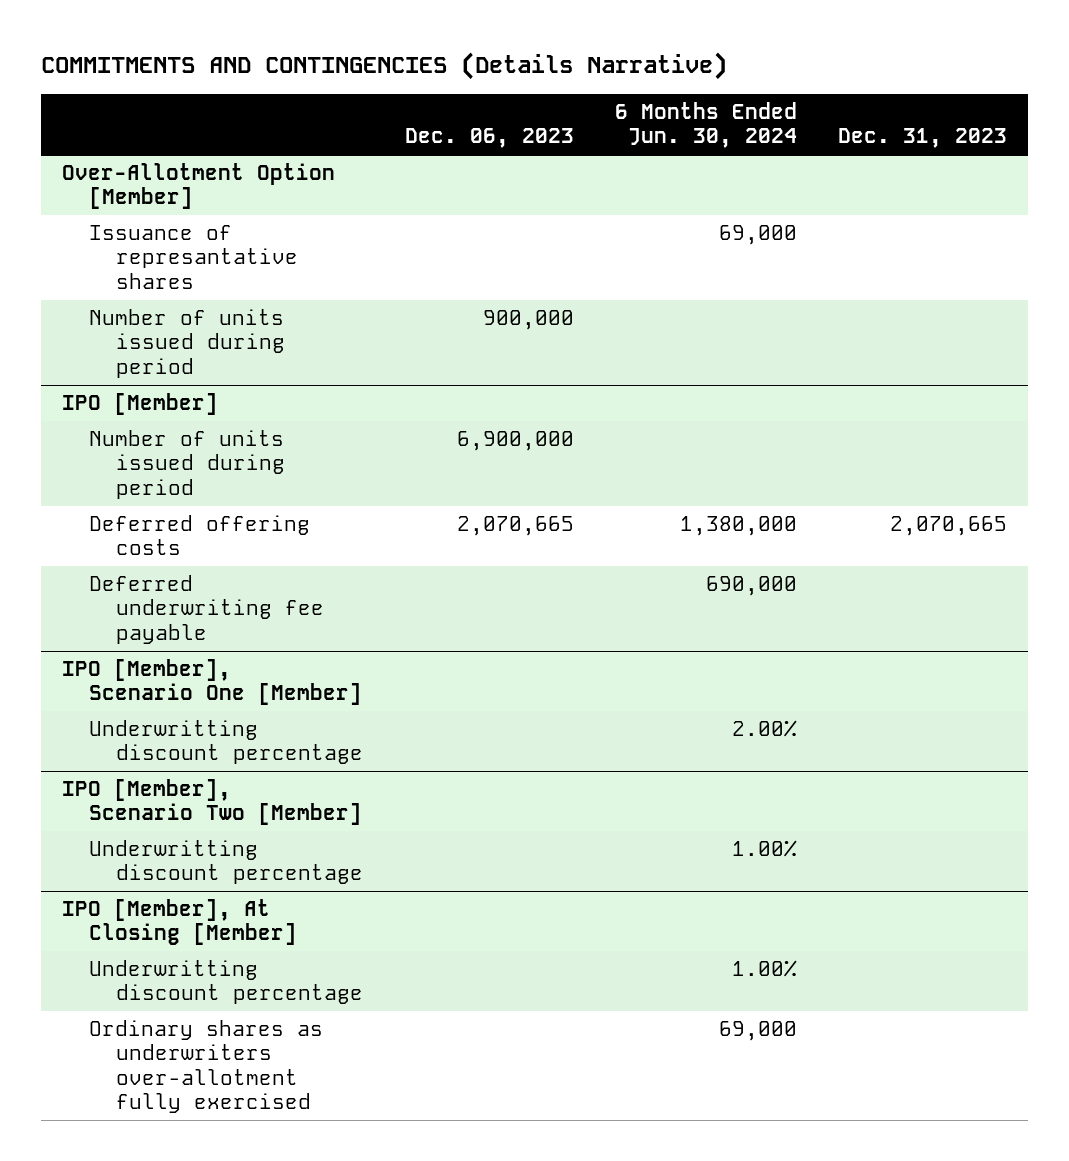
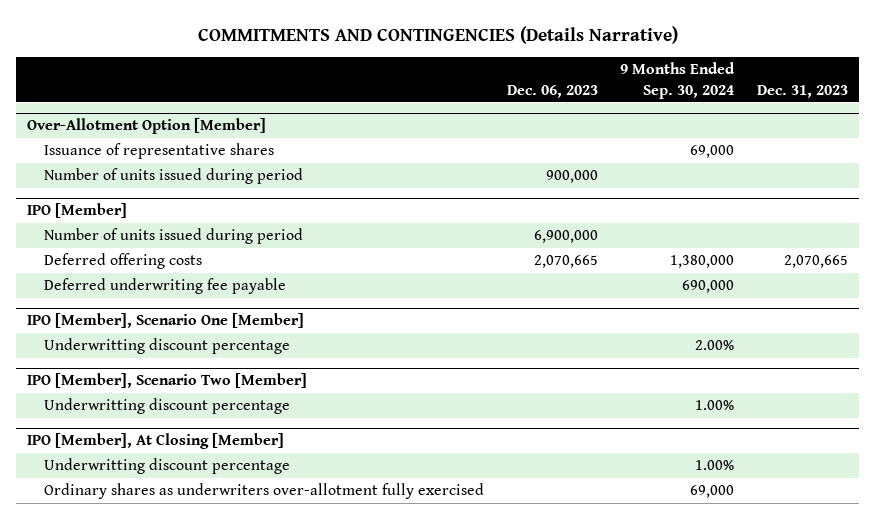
[614,102,797,149] 6 Months Ended Jun. 30, 2024 -> none
none -> [620,62,736,99] 9 Months Ended Sep. 30, 2024
[89,225,299,289] Issuance of represantative shares -> [44,143,275,160] Issuance of representative shares

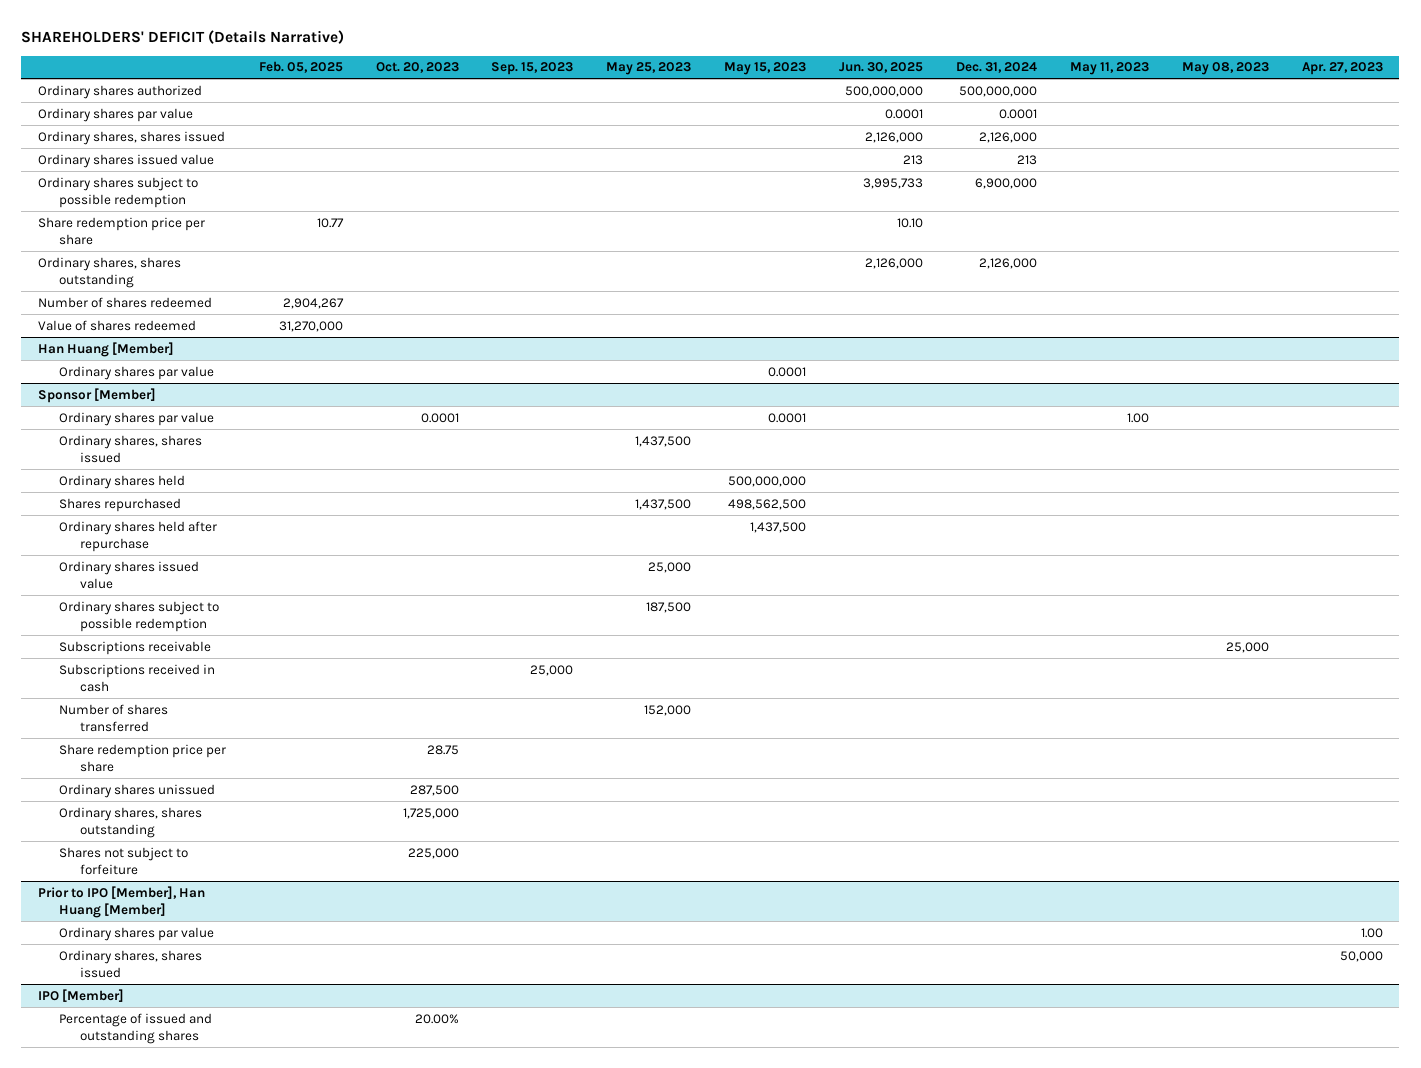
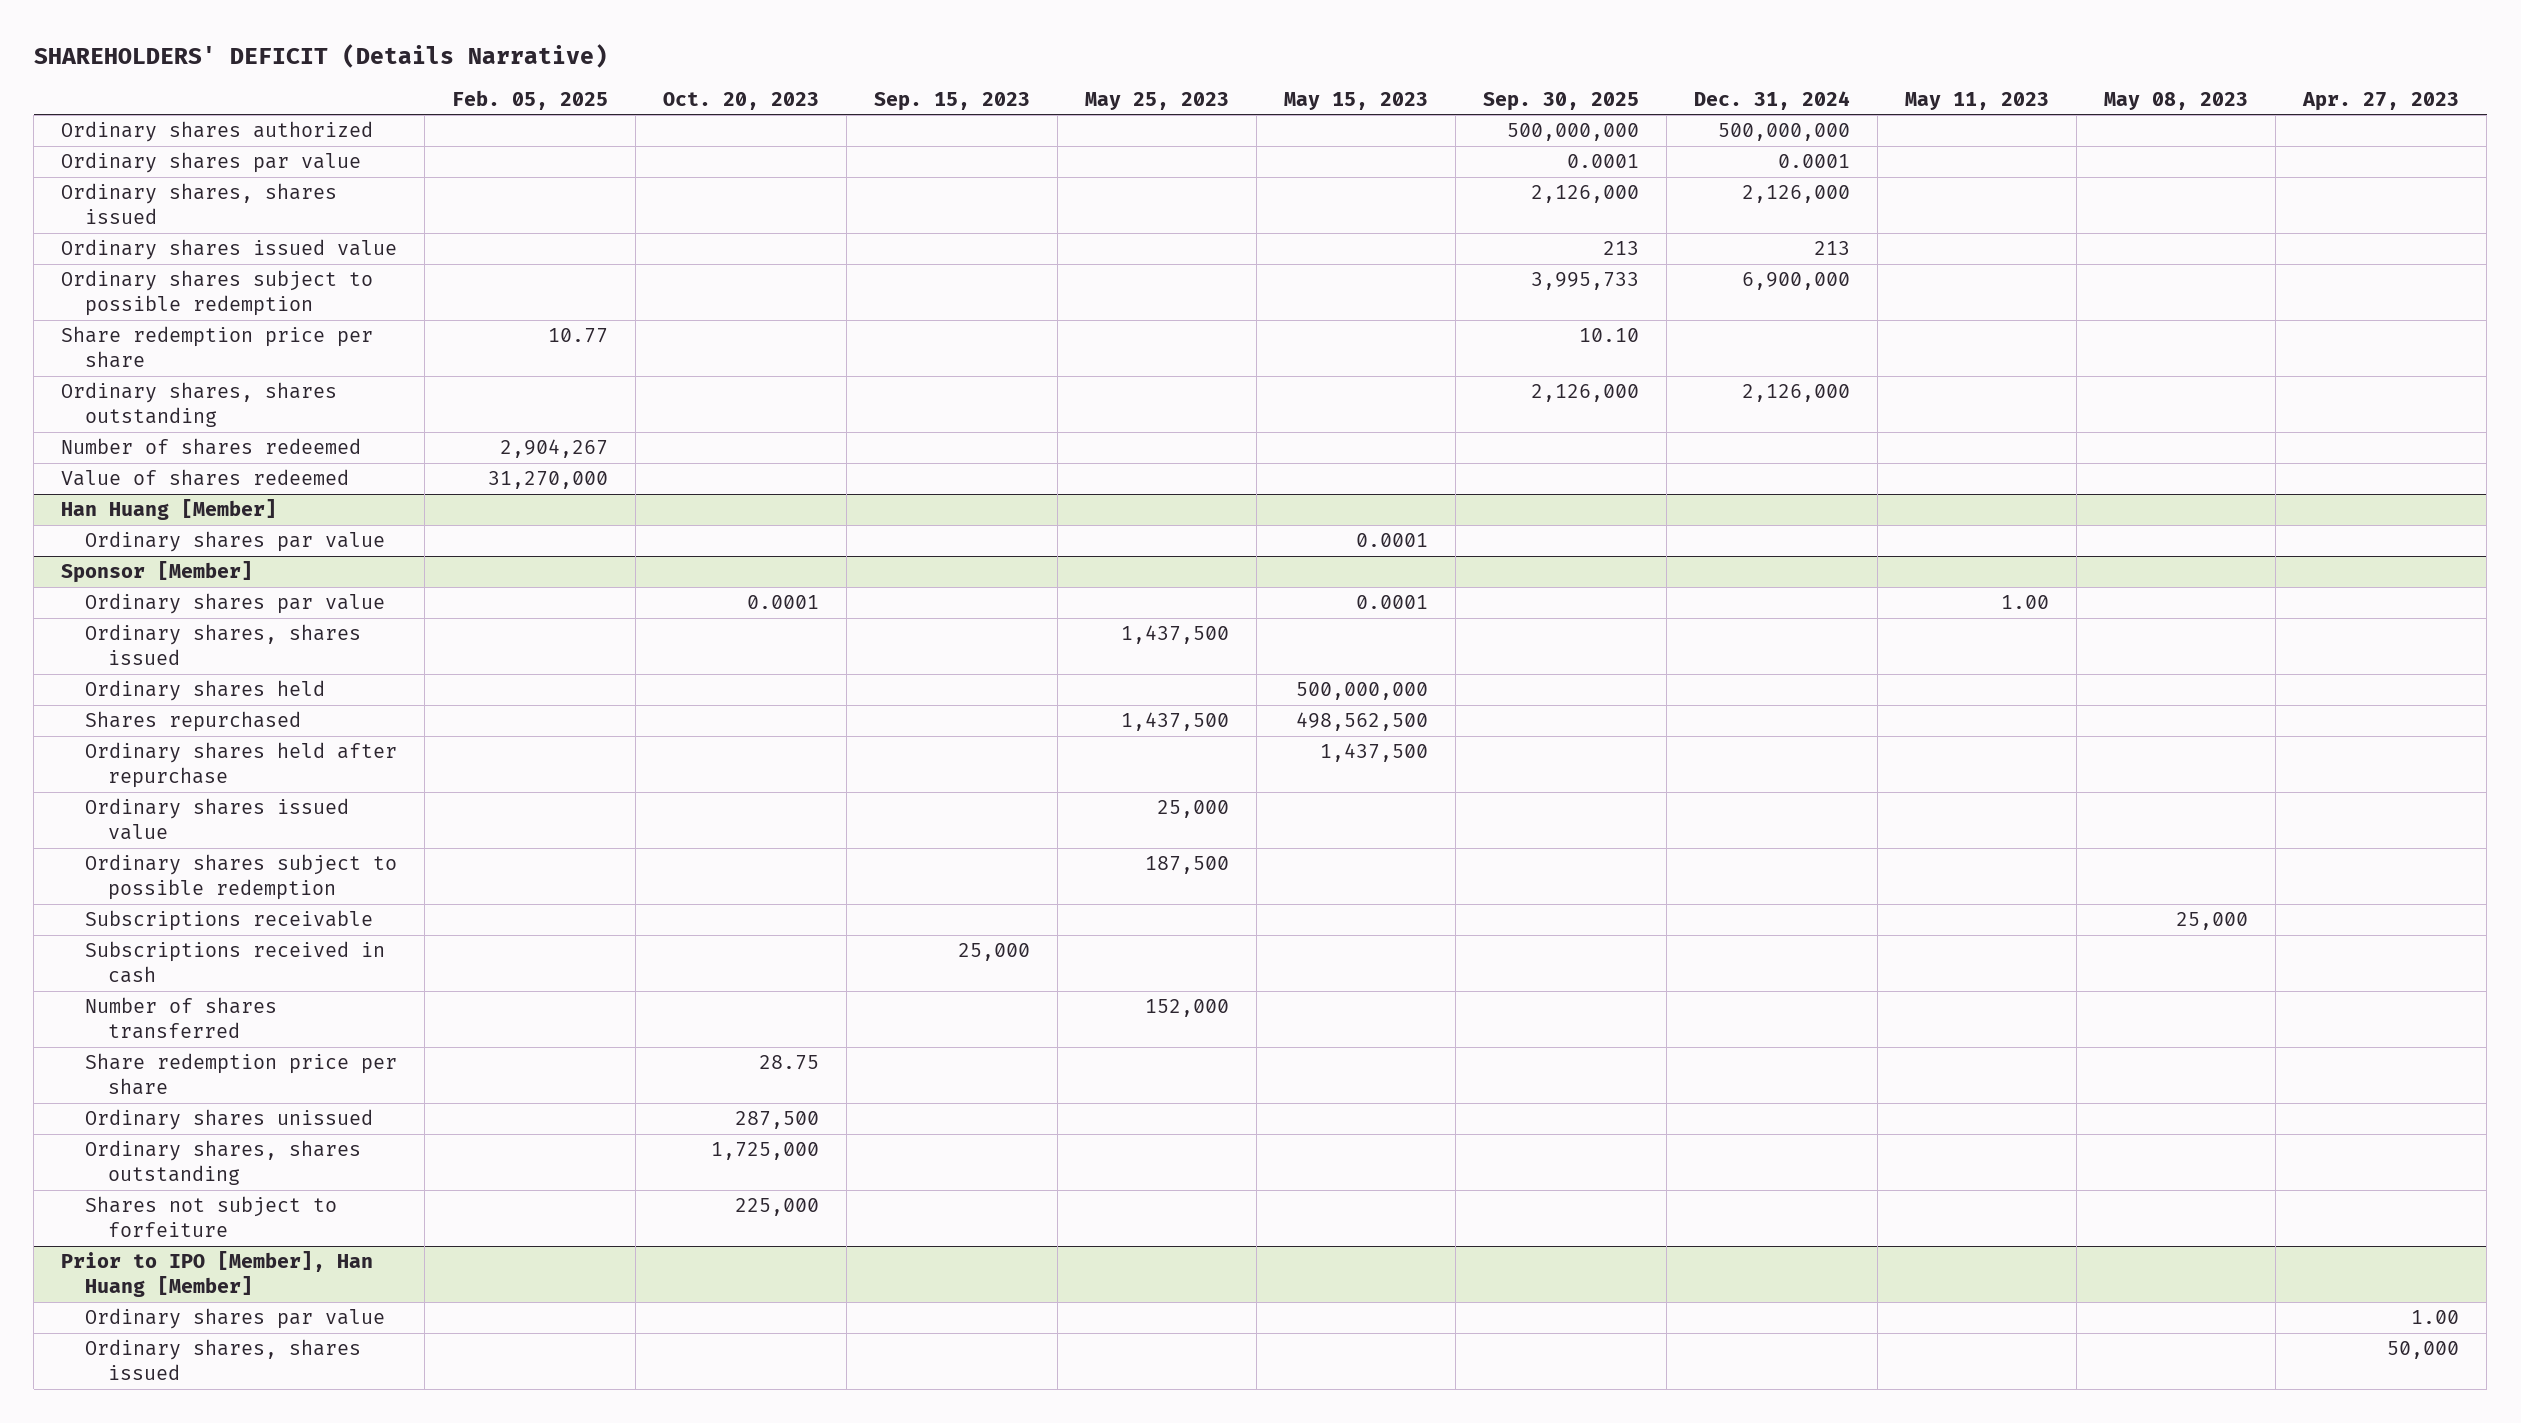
[839,62,924,74] Jun. 30, 2025 -> none
none -> [1483,91,1640,111] Sep. 30, 2025
[37,988,124,1002] IPO [Member] -> none
[58,1012,212,1044] Percentage of issued and outstanding shares -> none

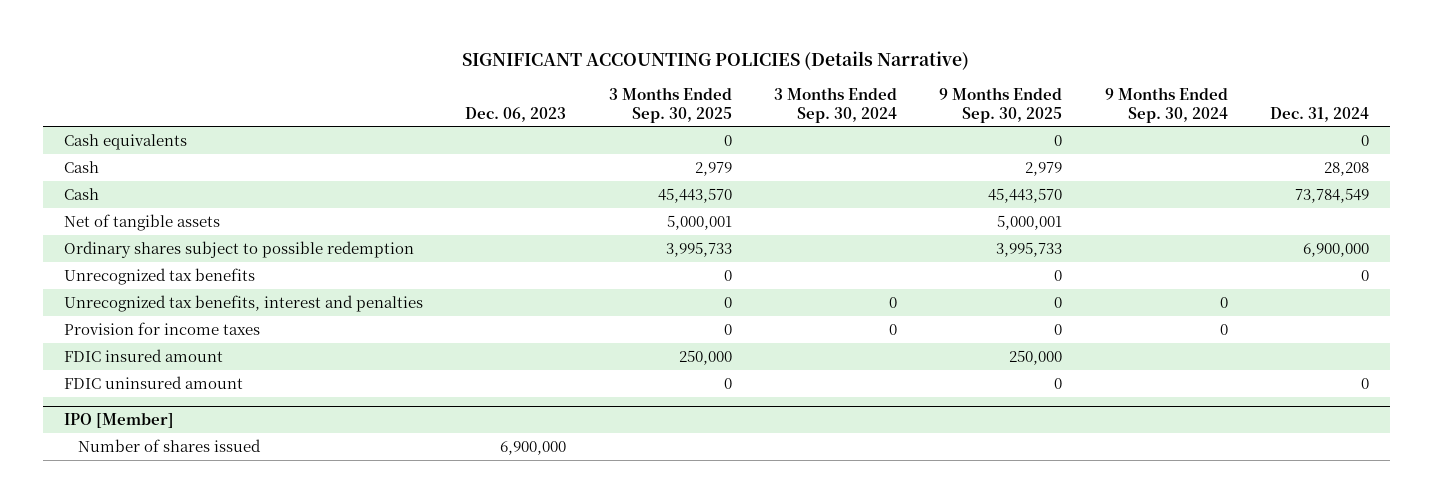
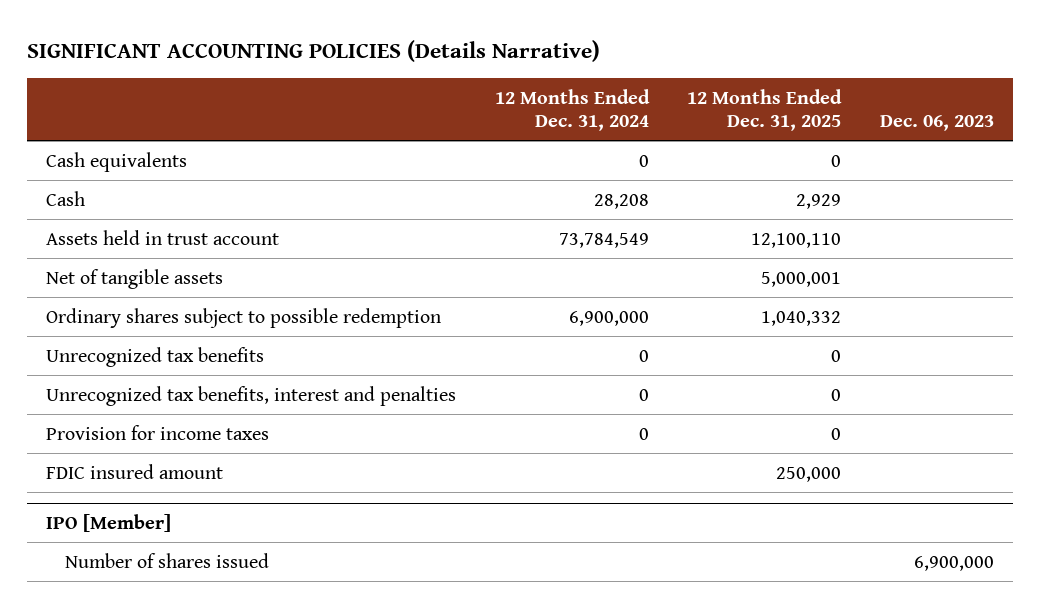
[608,87,732,123] 3 Months Ended Sep. 30, 2025 -> none
[773,87,897,123] 3 Months Ended Sep. 30, 2024 -> none
[939,87,1063,123] 9 Months Ended Sep. 30, 2025 -> none
[1104,87,1228,123] 9 Months Ended Sep. 30, 2024 -> none
[1270,106,1370,122] Dec. 31, 2024 -> none
none -> [494,88,650,132] 12 Months Ended Dec. 31, 2024
none -> [687,88,843,132] 12 Months Ended Dec. 31, 2025
[63,187,99,200] Cash -> [46,229,280,245] Assets held in trust account
[63,375,243,389] FDIC uninsured amount -> none

